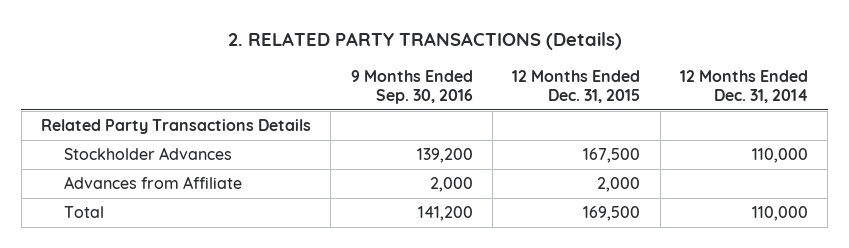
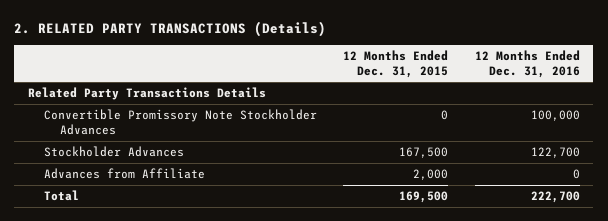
[350,70,473,105] 9 Months Ended Sep. 30, 2016 -> none
[679,70,808,104] 12 Months Ended Dec. 31, 2014 -> none
none -> [475,49,581,78] 12 Months Ended Dec. 31, 2016
none -> [43,108,317,136] Convertible Promissory Note Stockholder Advances

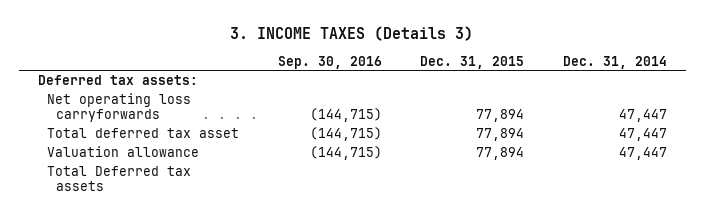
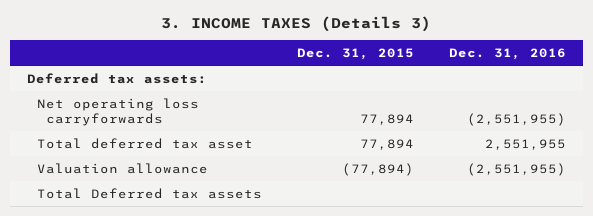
[277,55,382,69] Sep. 30, 2016 -> none
[562,55,667,69] Dec. 31, 2014 -> none
none -> [448,47,566,60] Dec. 31, 2016
[476,147,525,161] 77,894 -> [341,162,414,176] (77,894)

